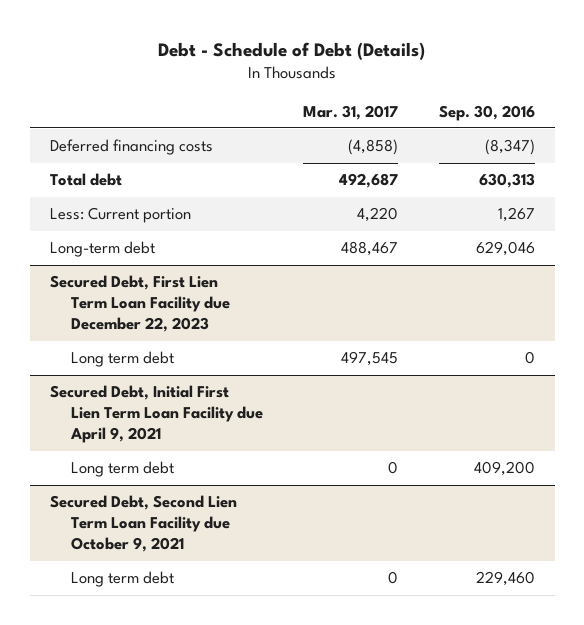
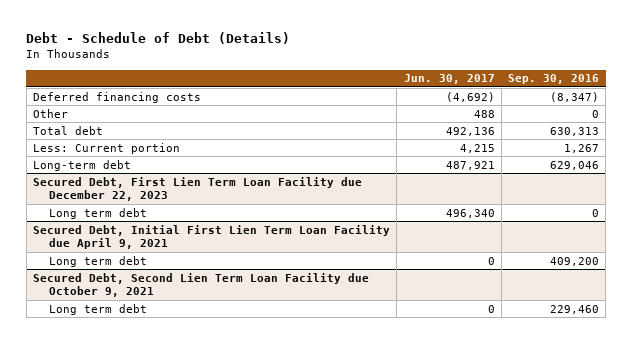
[303,104,399,120] Mar. 31, 2017 -> none
none -> [403,74,495,85] Jun. 30, 2017
none -> [32,108,68,118] Other

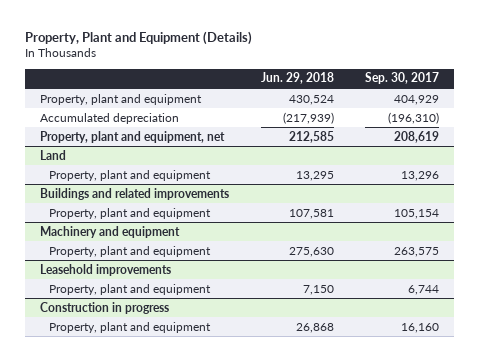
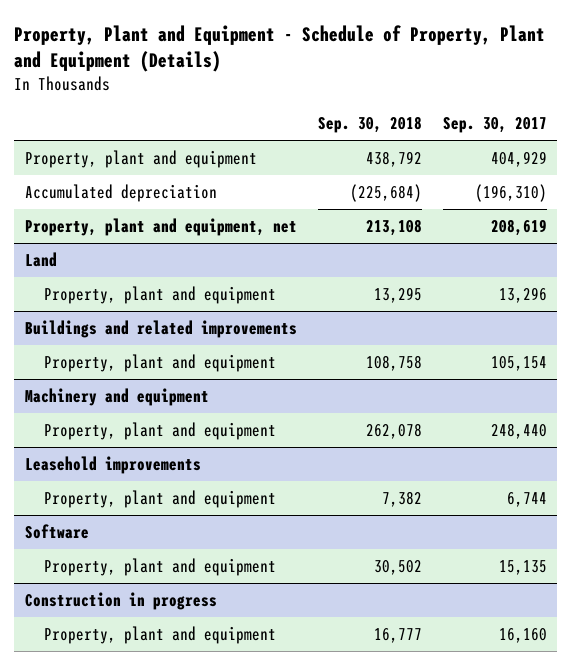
[24,31,252,46] Property, Plant and Equipment (Details) -> [14,24,546,72] Property, Plant and Equipment - Schedule of Property, Plant and Equipment (Details)
[260,72,334,85] Jun. 29, 2018 -> none
none -> [317,116,422,134] Sep. 30, 2018
[393,246,439,257] 263,575 -> [490,422,547,439] 248,440
none -> [24,523,89,539] Software
none -> [44,557,277,576] Property, plant and equipment

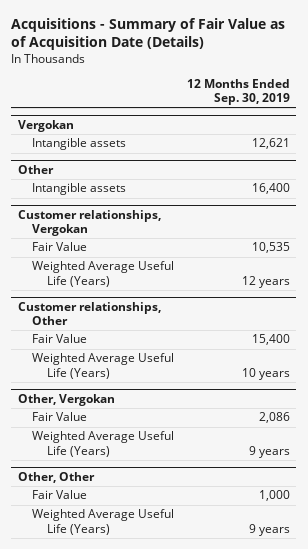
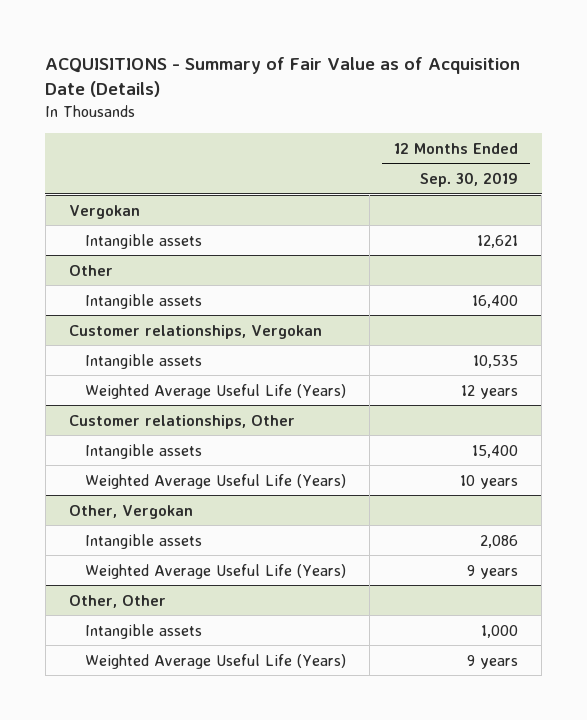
[11,18,286,51] Acquisitions - Summary of Fair Value as of Acquisition Date (Details) -> [45,57,521,98] ACQUISITIONS - Summary of Fair Value as of Acquisition Date (Details)
[32,242,88,252] Fair Value -> [84,353,202,369] Intangible assets
[32,334,88,344] Fair Value -> [84,443,202,459] Intangible assets
[32,412,88,422] Fair Value -> [84,533,202,549] Intangible assets
[32,490,88,500] Fair Value -> none
none -> [84,623,202,639] Intangible assets

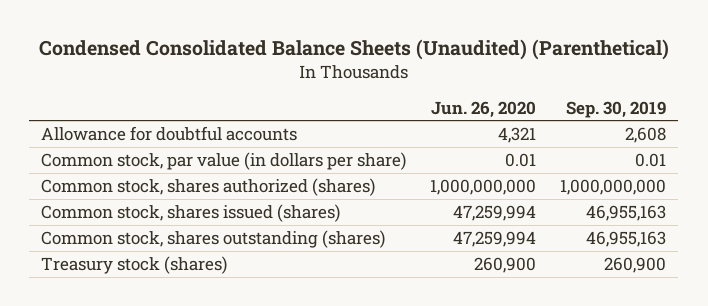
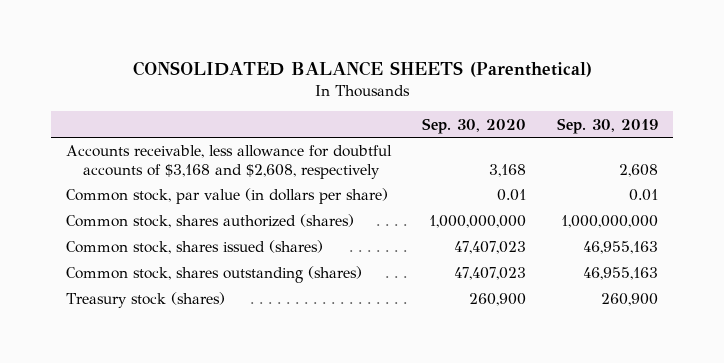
[38,39,669,61] Condensed Consolidated Balance Sheets (Unaudited) (Parenthetical) -> [133,60,593,77] CONSOLIDATED BALANCE SHEETS (Parenthetical)
[431,100,537,118] Jun. 26, 2020 -> none
none -> [422,117,527,134] Sep. 30, 2020
[41,125,298,141] Allowance for doubtful accounts -> [66,145,393,179] Accounts receivable, less allowance for doubtful accounts of $3,168 and $2,608, respectively

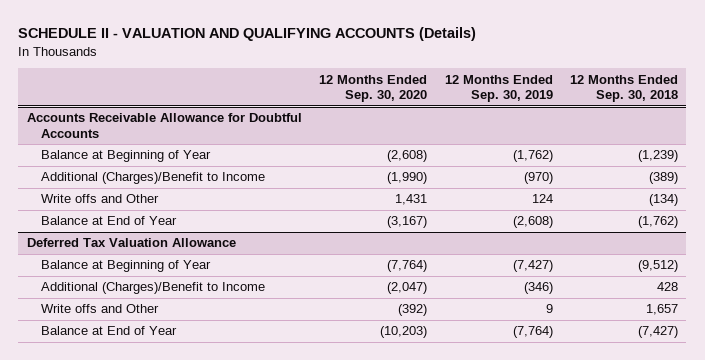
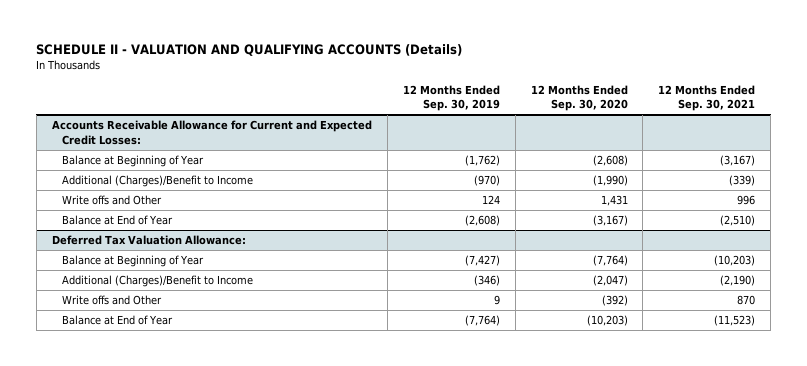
[569,74,678,103] 12 Months Ended Sep. 30, 2018 -> none
none -> [658,84,756,112] 12 Months Ended Sep. 30, 2021
[26,113,302,138] Accounts Receivable Allowance for Doubtful Accounts -> [51,120,372,145] Accounts Receivable Allowance for Current and Expected Credit Losses:
[26,238,236,248] Deferred Tax Valuation Allowance -> [51,235,246,246] Deferred Tax Valuation Allowance:

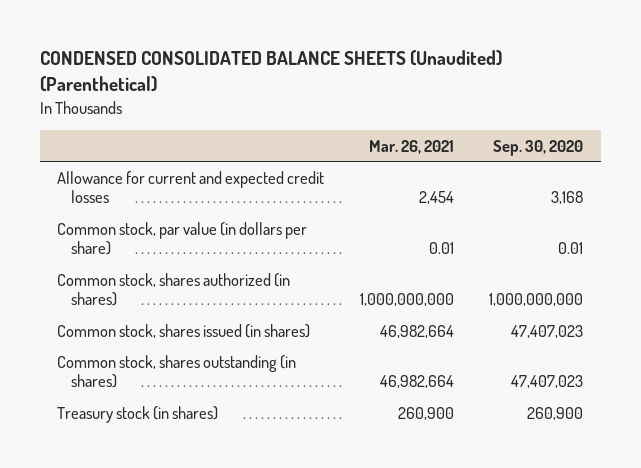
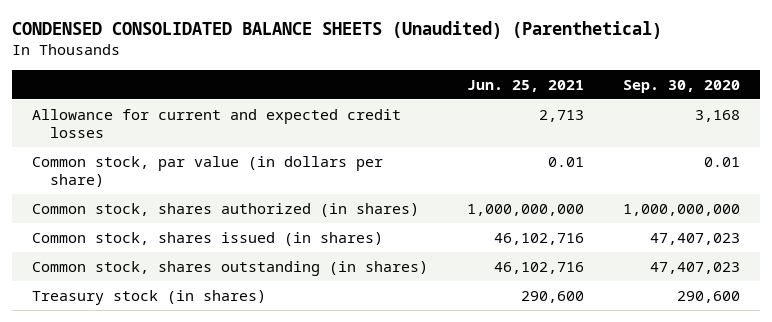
[368,139,454,154] Mar. 26, 2021 -> none
none -> [466,79,584,92] Jun. 25, 2021
[527,406,584,420] 260,900 -> [676,290,740,303] 290,600

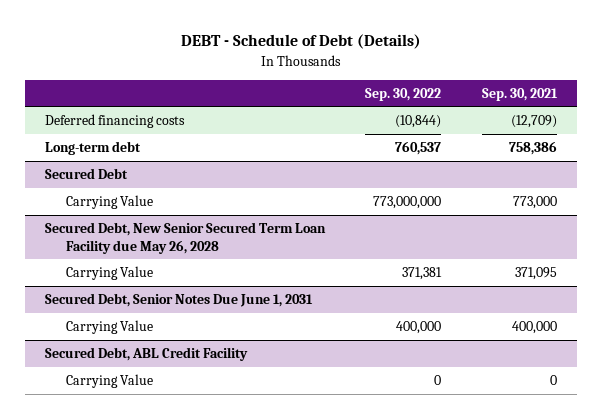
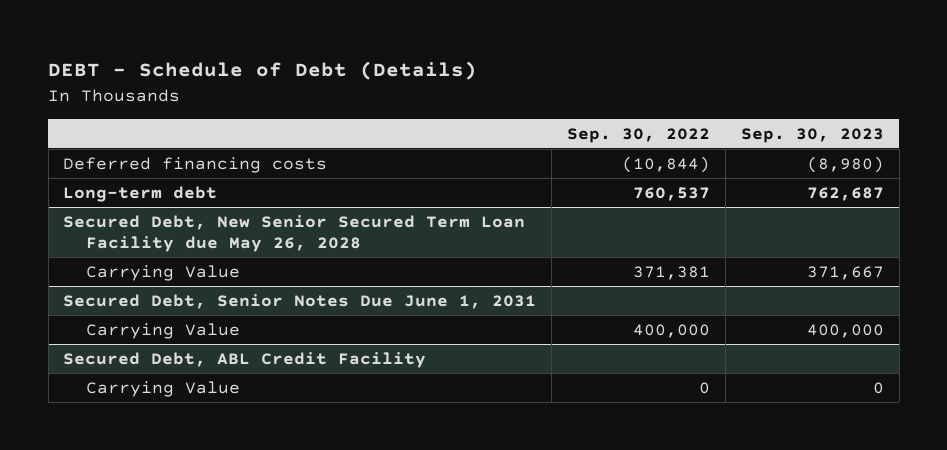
[481,87,558,101] Sep. 30, 2021 -> none
none -> [740,127,884,143] Sep. 30, 2023
[44,168,128,180] Secured Debt -> none
[66,195,154,210] Carrying Value -> none

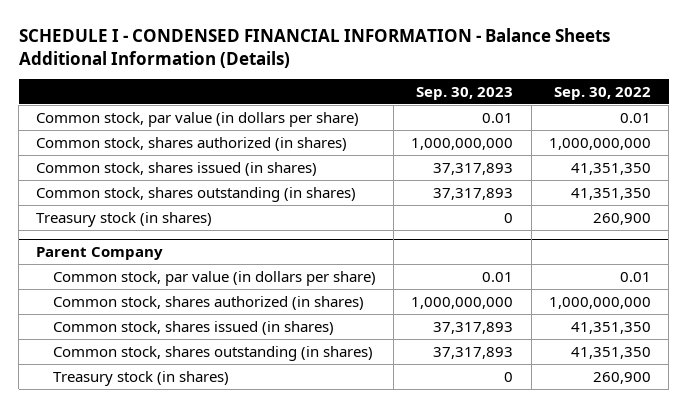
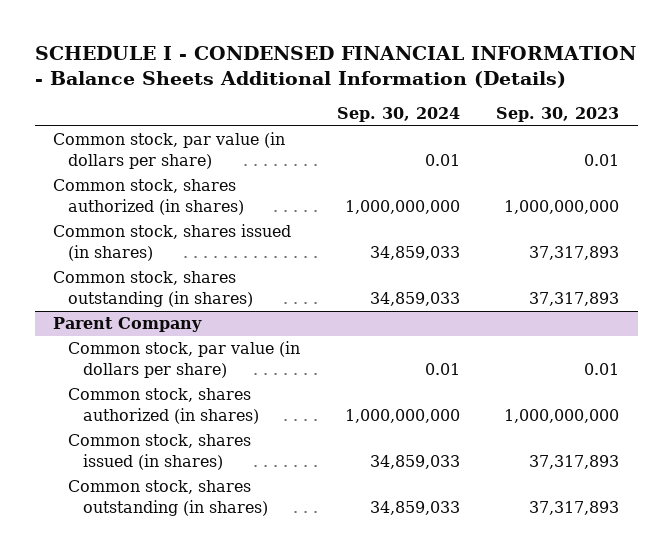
[553,86,651,100] Sep. 30, 2022 -> none
none -> [336,106,460,122] Sep. 30, 2024
[36,211,213,227] Treasury stock (in shares) -> none
[52,370,229,386] Treasury stock (in shares) -> none

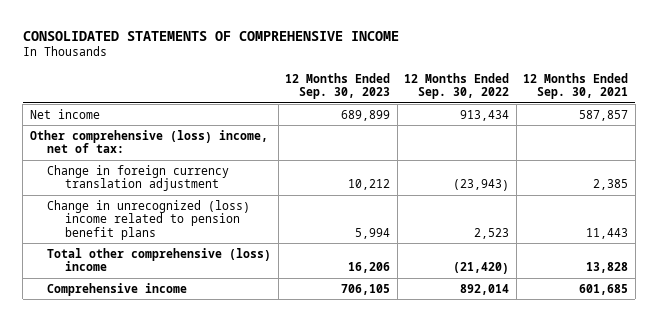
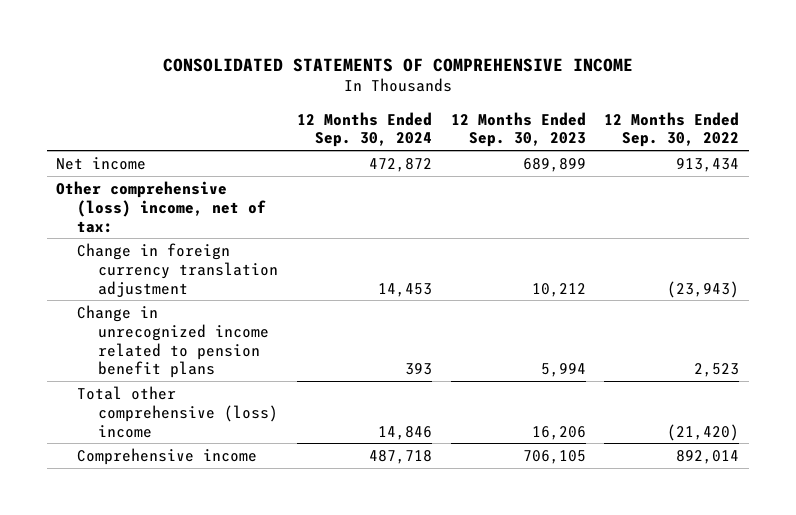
[523,72,629,100] 12 Months Ended Sep. 30, 2021 -> none
none -> [296,111,432,148] 12 Months Ended Sep. 30, 2024
[47,199,251,240] Change in unrecognized (loss) income related to pension benefit plans -> [77,304,270,379] Change in unrecognized income related to pension benefit plans

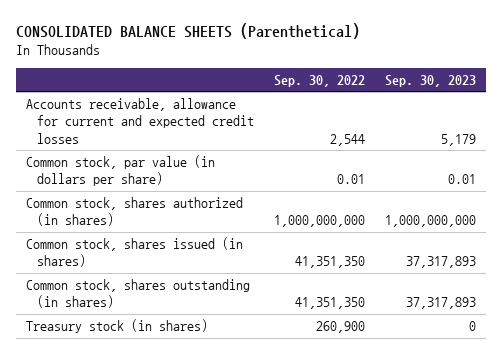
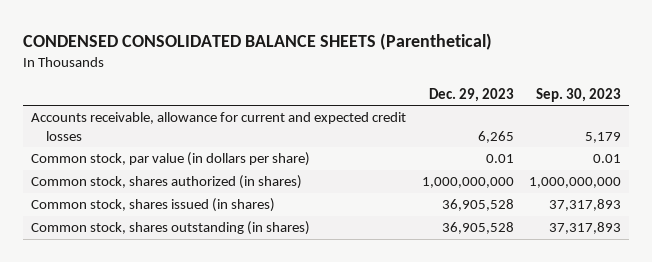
[15,23,360,40] CONSOLIDATED BALANCE SHEETS (Parenthetical) -> [23,32,493,50] CONDENSED CONSOLIDATED BALANCE SHEETS (Parenthetical)
[273,74,365,87] Sep. 30, 2022 -> none
none -> [428,87,514,102] Dec. 29, 2023
[25,319,208,334] Treasury stock (in shares) -> none

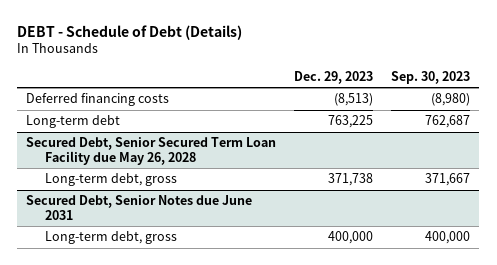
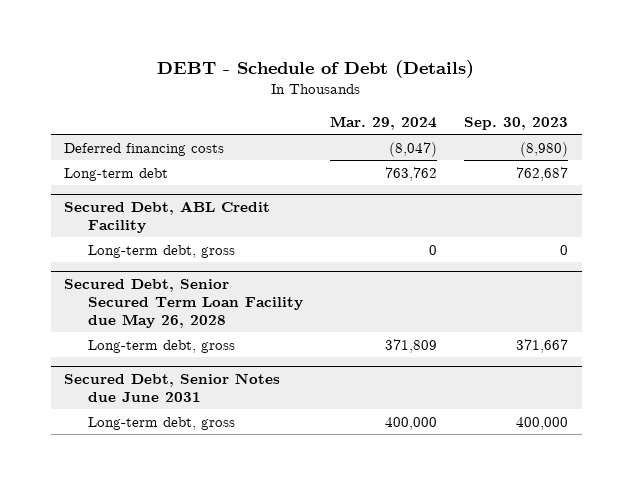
[294,70,374,84] Dec. 29, 2023 -> none
none -> [330,116,438,131] Mar. 29, 2024
none -> [64,200,271,233] Secured Debt, ABL Credit Facility
none -> [88,244,236,258] Long-term debt, gross

